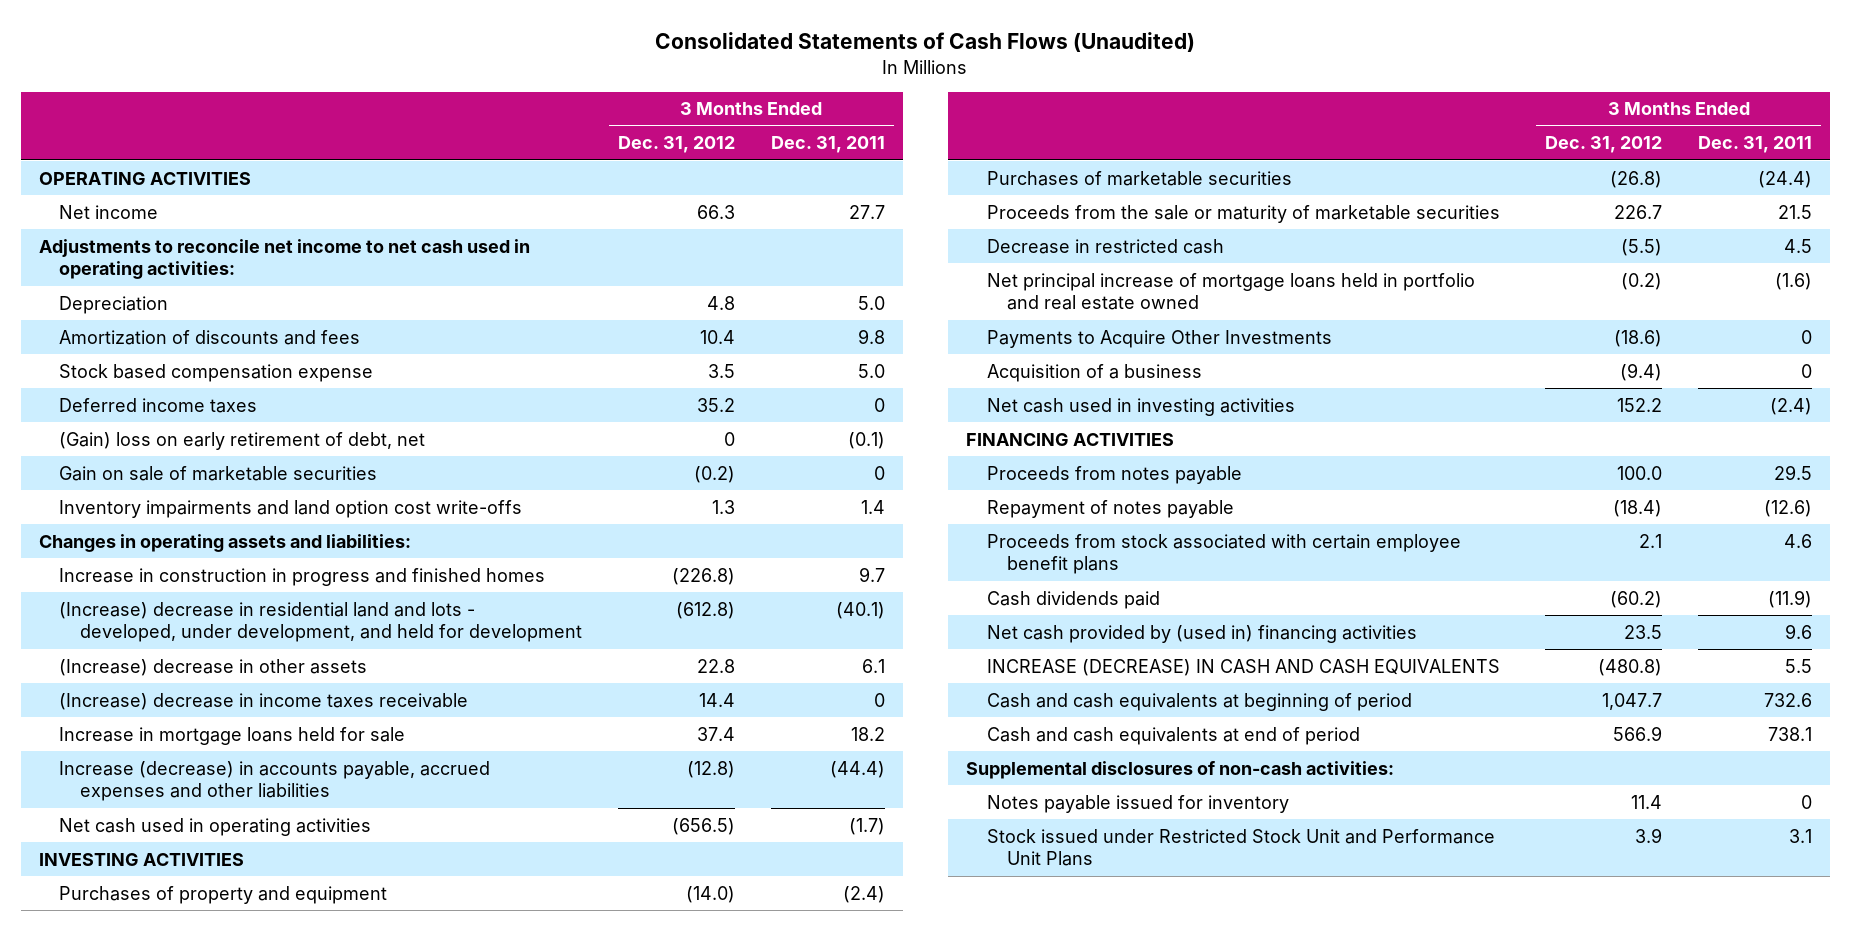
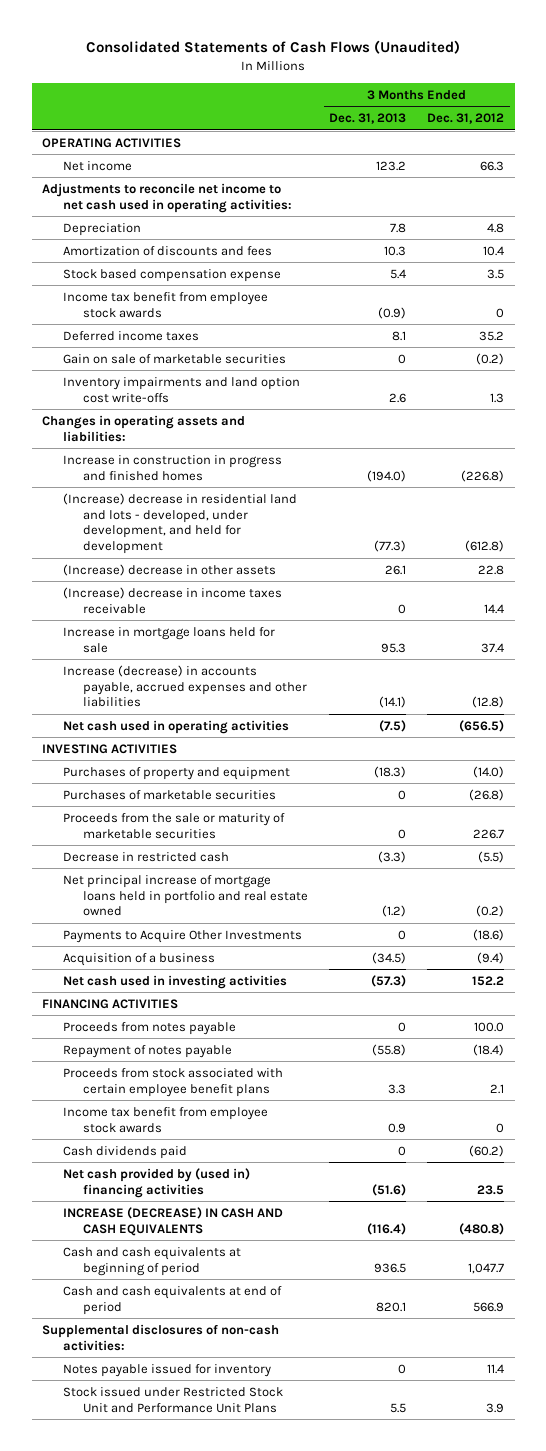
[770,136,885,154] Dec. 31, 2011 -> none
none -> [329,113,407,125] Dec. 31, 2013
none -> [62,291,268,318] Income tax benefit from employee stock awards
[59,431,426,450] (Gain) loss on early retirement of debt, net -> none
none -> [62,1106,268,1133] Income tax benefit from employee stock awards

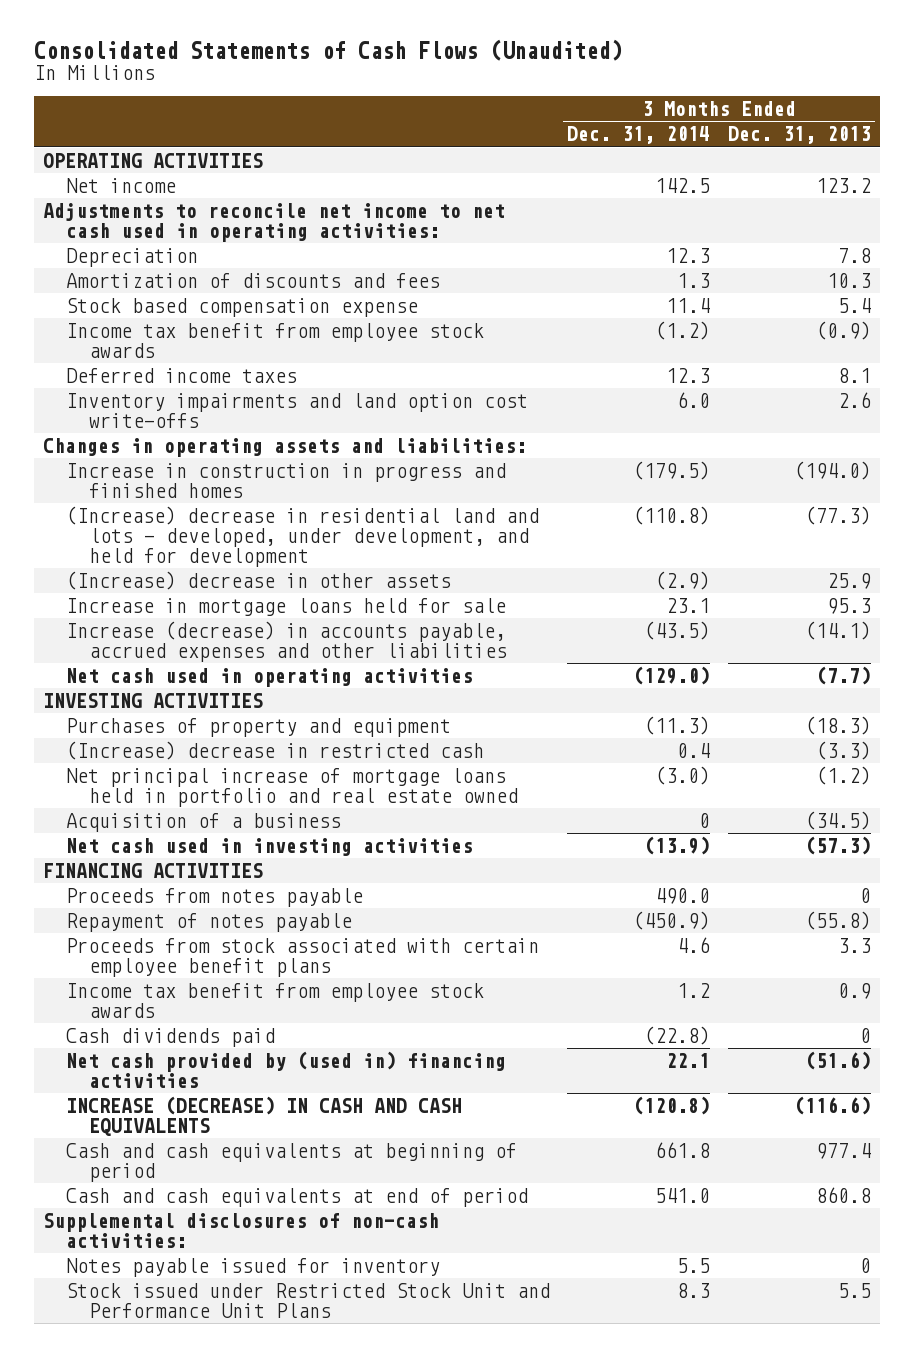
[427,113,505,125] Dec. 31, 2012 -> none
none -> [567,126,711,145] Dec. 31, 2014
[62,353,286,364] Gain on sale of marketable securities -> none
[62,586,282,614] (Increase) decrease in income taxes receivable -> none
[385,564,407,575] 26.1 -> [827,572,872,589] 25.9
[379,719,407,732] (7.5) -> [816,665,872,685] (7.7)
[62,789,276,800] Purchases of marketable securities -> none
[62,812,285,839] Proceeds from the sale or maturity of marketable securities -> none
[62,851,229,862] Decrease in restricted cash -> [65,740,484,760] (Increase) decrease in restricted cash
[62,929,302,943] Payments to Acquire Other Investments -> none
[367,1222,407,1235] (116.4) -> [794,1095,872,1115] (116.6)
[374,1262,407,1273] 936.5 -> [816,1142,872,1159] 977.4
[376,1301,407,1312] 820.1 -> [816,1186,872,1203] 860.8

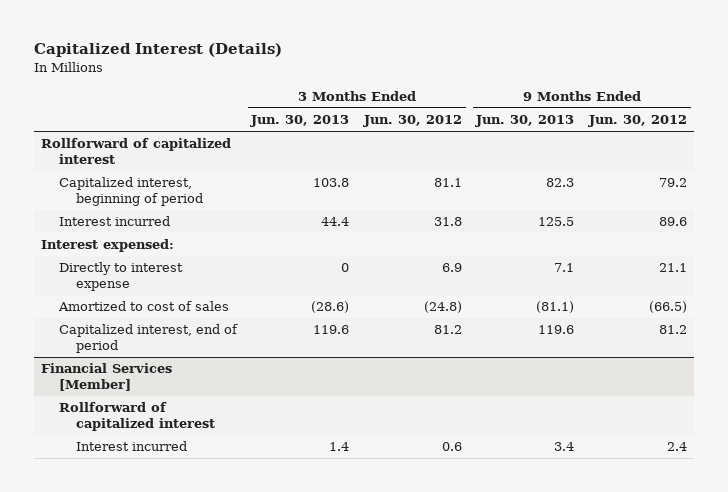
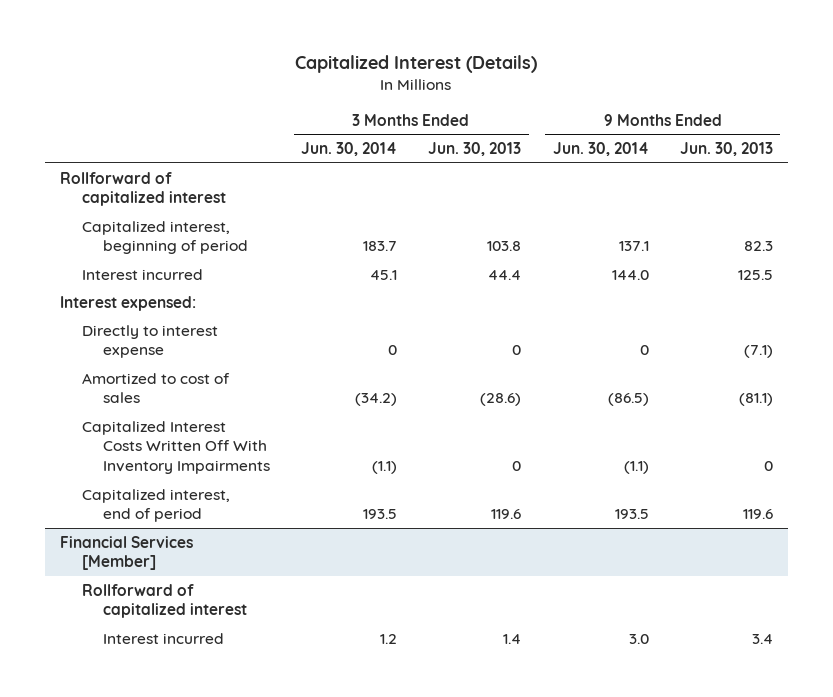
[362,115,462,128] Jun. 30, 2012 -> none
[588,115,688,128] Jun. 30, 2012 -> none
none -> [301,142,398,157] Jun. 30, 2014
none -> [552,142,649,157] Jun. 30, 2014
[554,263,575,273] 7.1 -> [743,345,773,359] (7.1)
none -> [81,420,271,475] Capitalized Interest Costs Written Off With Inventory Impairments

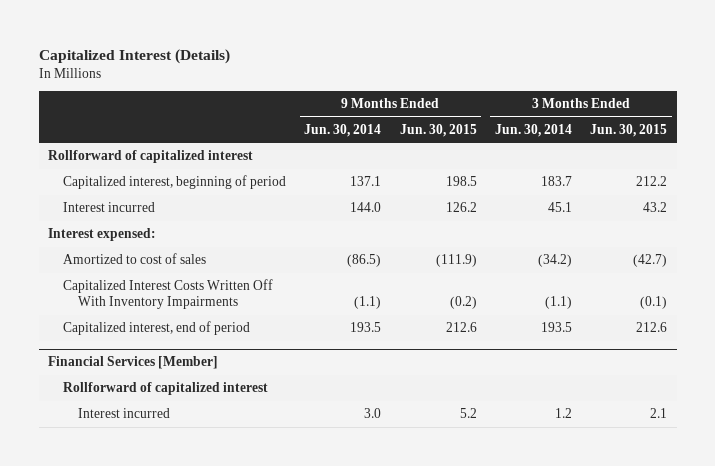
[428,142,522,157] Jun. 30, 2013 -> none
[679,142,773,157] Jun. 30, 2013 -> none
none -> [399,123,477,137] Jun. 30, 2015
none -> [590,123,668,137] Jun. 30, 2015
[81,324,218,359] Directly to interest expense -> none

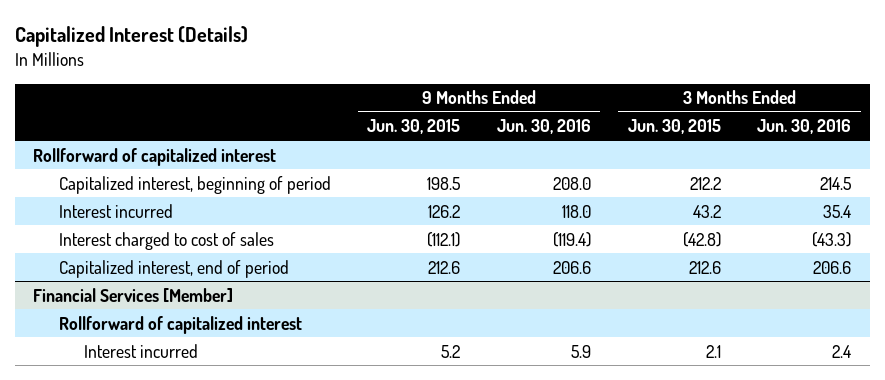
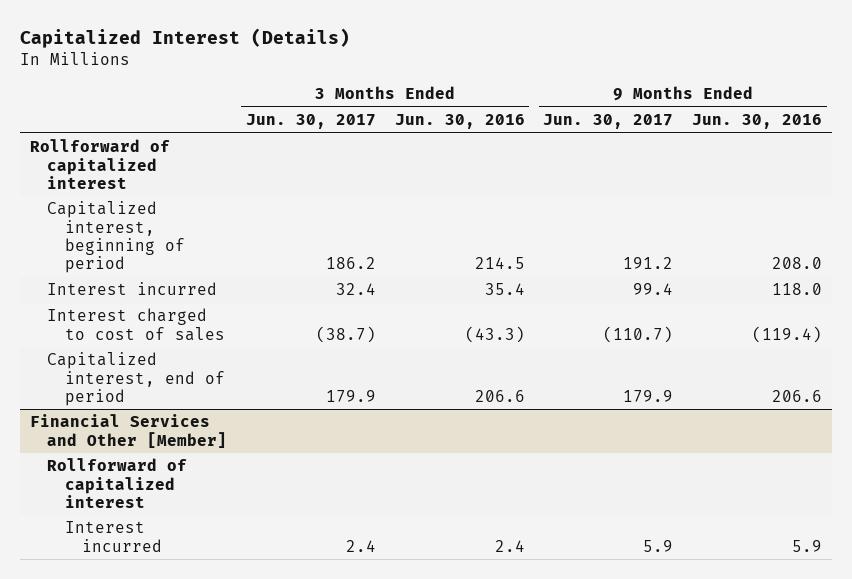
[367,119,461,135] Jun. 30, 2015 -> none
[627,119,721,135] Jun. 30, 2015 -> none
none -> [245,113,376,129] Jun. 30, 2017
none -> [543,113,674,129] Jun. 30, 2017
[33,287,234,302] Financial Services [Member] -> [29,414,228,448] Financial Services and Other [Member]

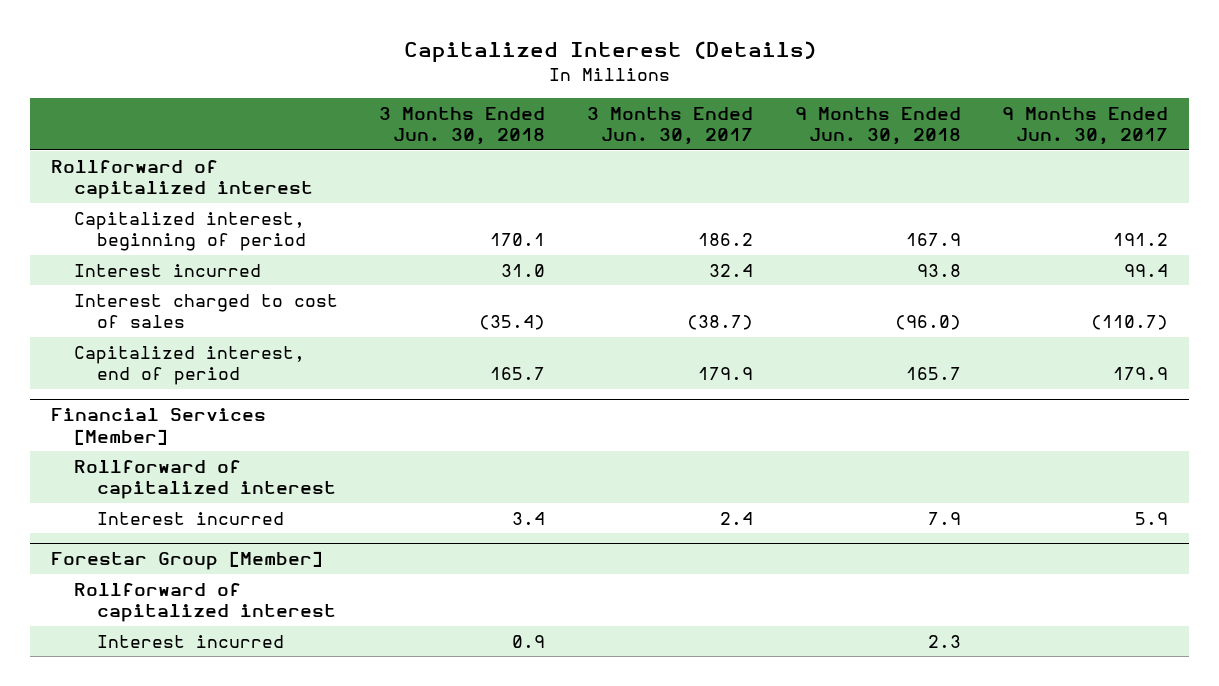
[394,113,525,129] Jun. 30, 2016 -> none
[692,113,823,129] Jun. 30, 2016 -> none
none -> [379,107,546,146] 3 Months Ended Jun. 30, 2018
none -> [794,107,961,146] 9 Months Ended Jun. 30, 2018
[29,414,228,448] Financial Services and Other [Member] -> [50,408,266,445] Financial Services [Member]
none -> [50,551,323,571] Forestar Group [Member]
none -> [73,582,336,623] Rollforward of capitalized interest
none -> [96,634,284,648] Interest incurred

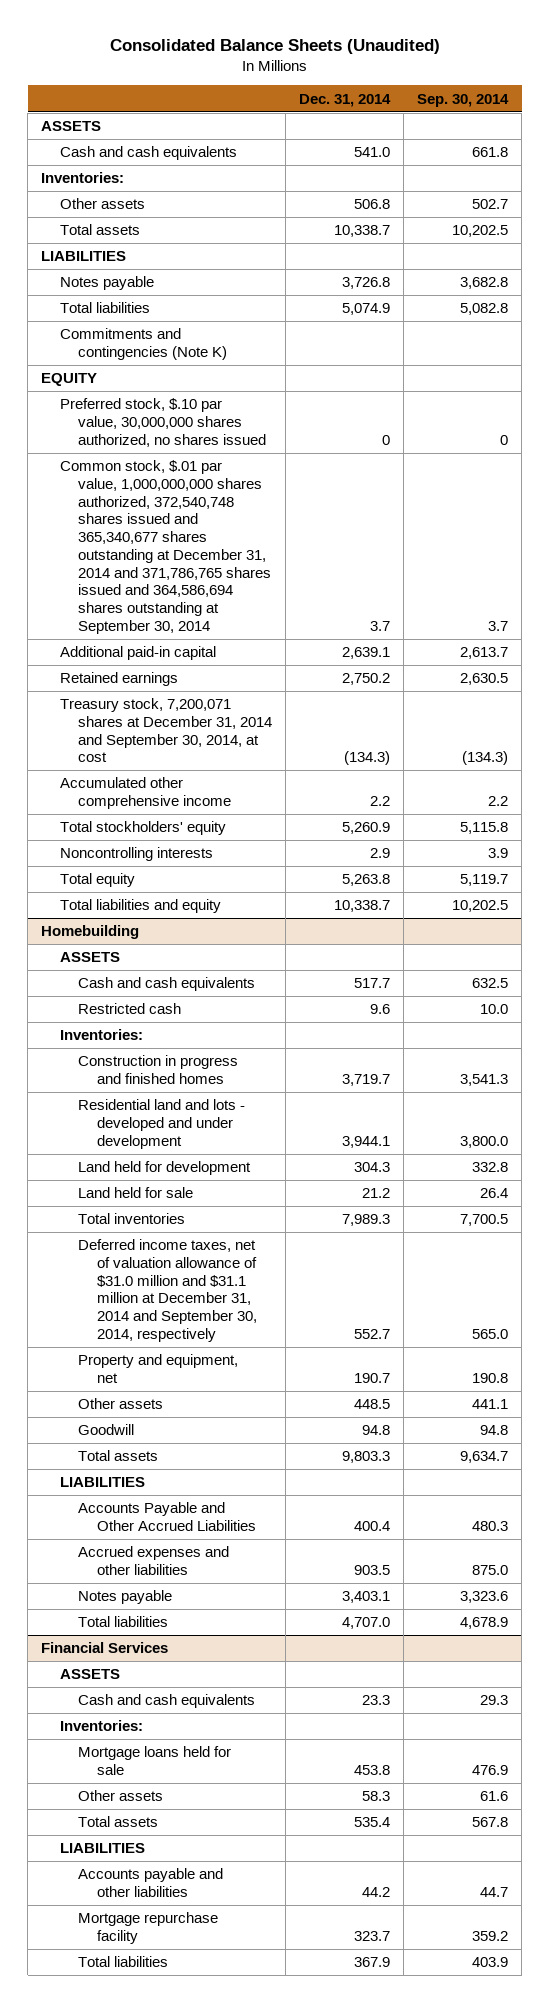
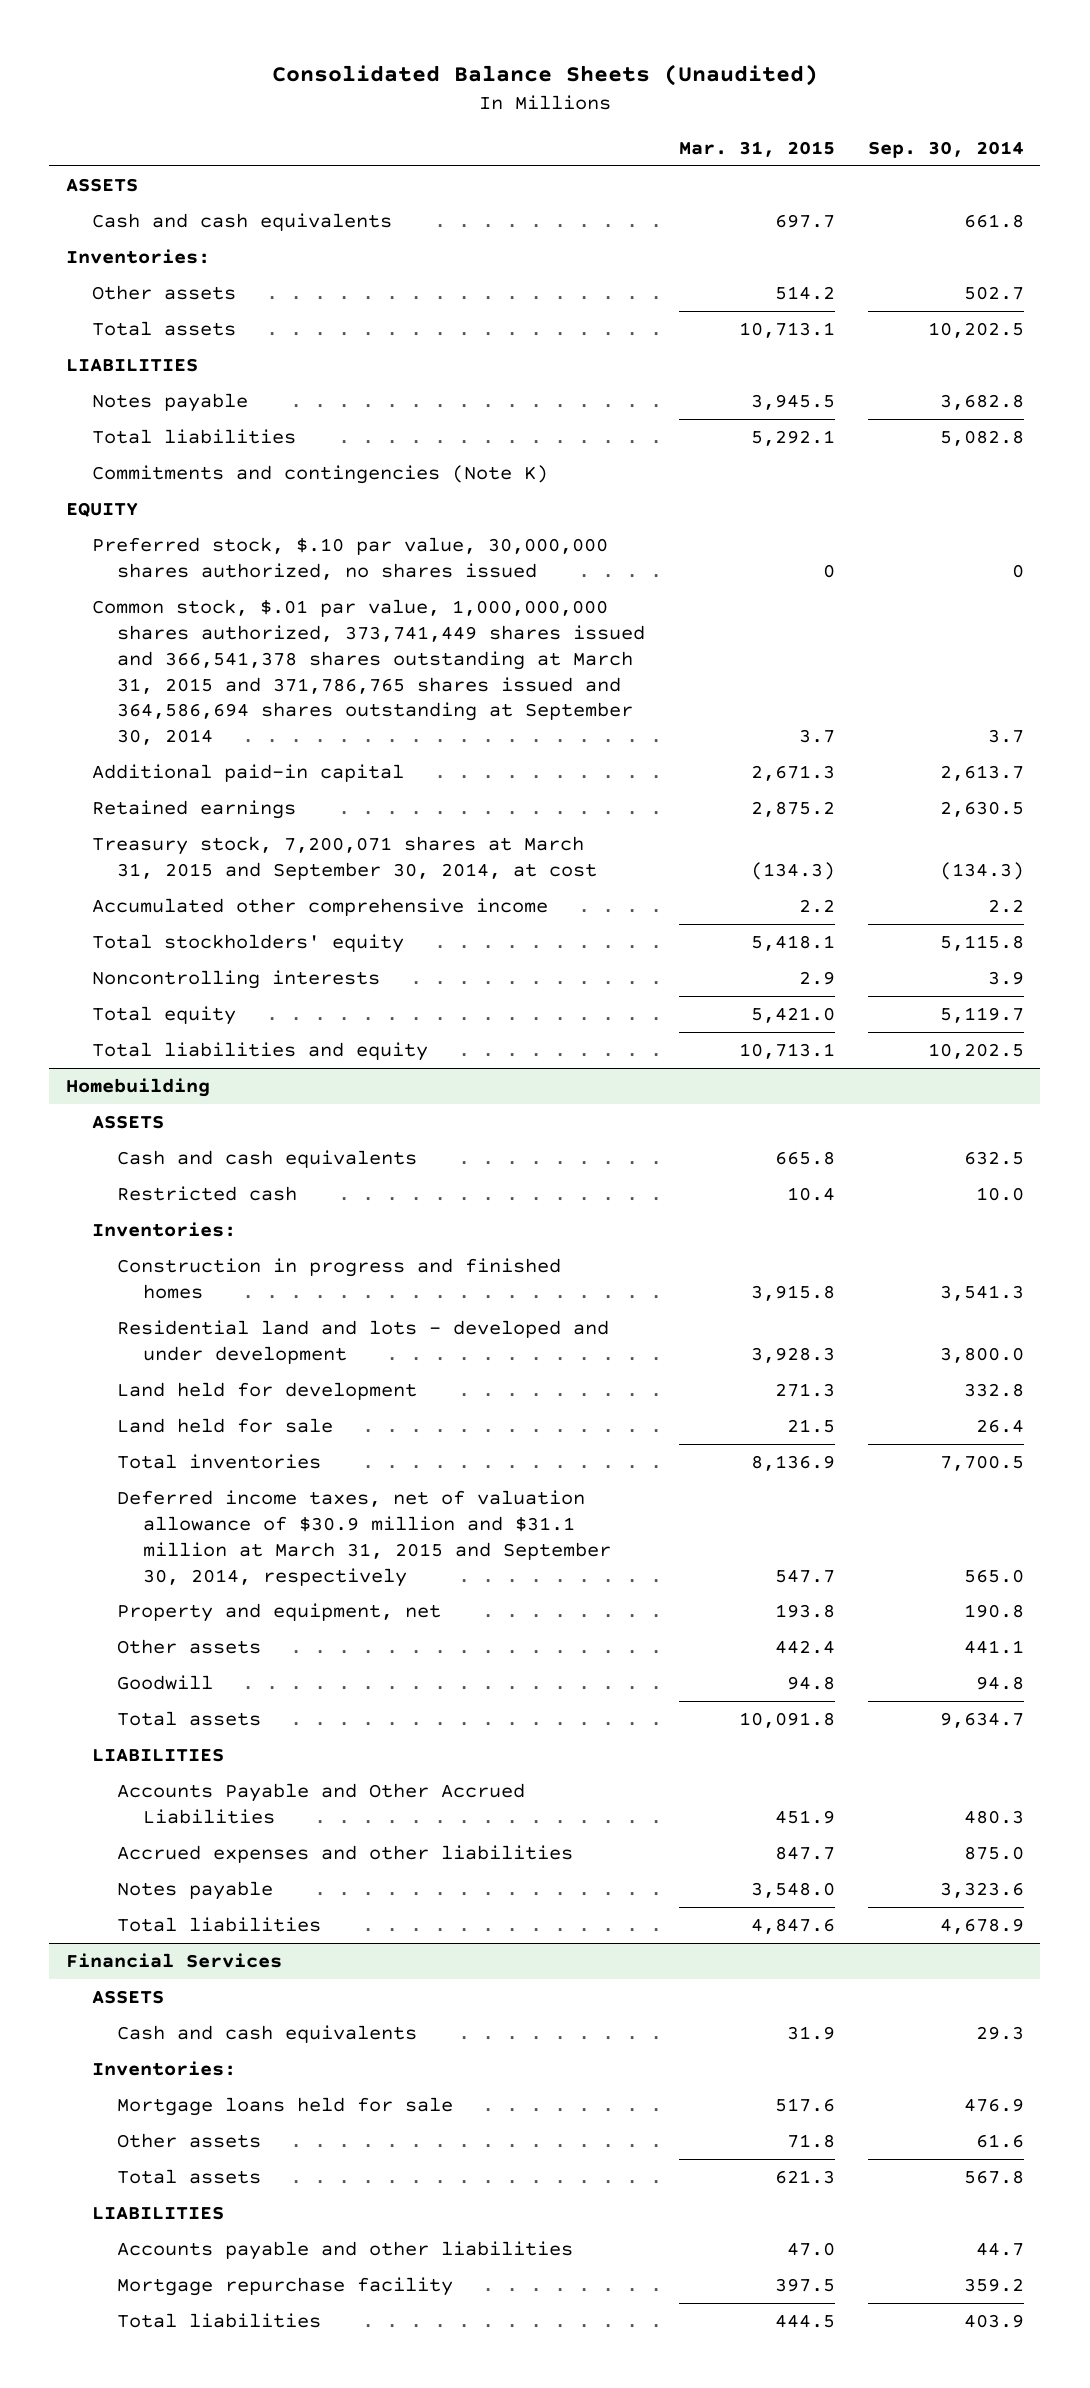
[299,93,392,107] Dec. 31, 2014 -> none
none -> [678,140,835,157] Mar. 31, 2015
[59,460,272,634] Common stock, $.01 par value, 1,000,000,000 shares authorized, 372,540,748 shares issued and 365,340,677 shares outstanding at December 31, 2014 and 371,786,765 shares issued and 364,586,694 shares outstanding at September 30, 2014 -> [91,599,646,746] Common stock, $.01 par value, 1,000,000,000 shares authorized, 373,741,449 shares issued and 366,541,378 shares outstanding at March 31, 2015 and 371,786,765 shares issued and 364,586,694 shares outstanding at September 30, 2014
[59,698,273,763] Treasury stock, 7,200,071 shares at December 31, 2014 and September 30, 2014, at cost -> [91,836,598,880] Treasury stock, 7,200,071 shares at March 31, 2015 and September 30, 2014, at cost
[78,1239,258,1342] Deferred income taxes, net of valuation allowance of $31.0 million and $31.1 million at December 31, 2014 and September 30, 2014, respectively -> [117,1490,612,1587] Deferred income taxes, net of valuation allowance of $30.9 million and $31.1 million at March 31, 2015 and September 30, 2014, respectively

